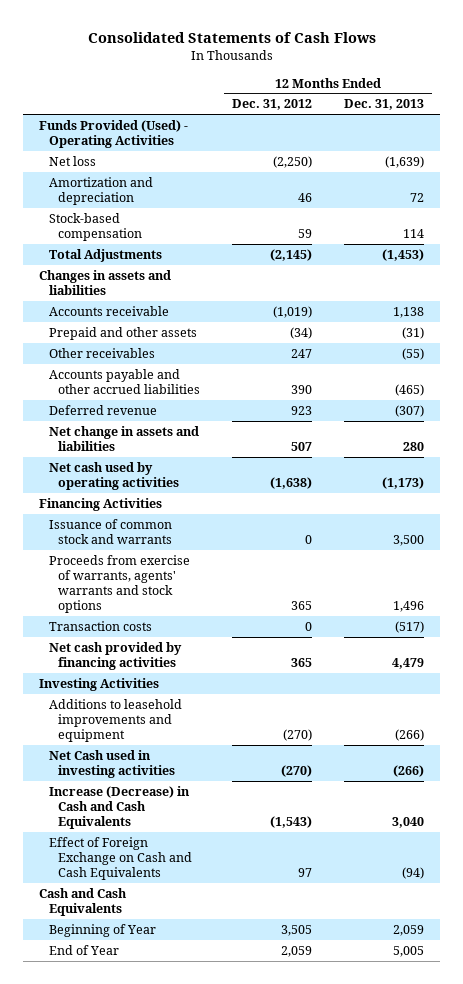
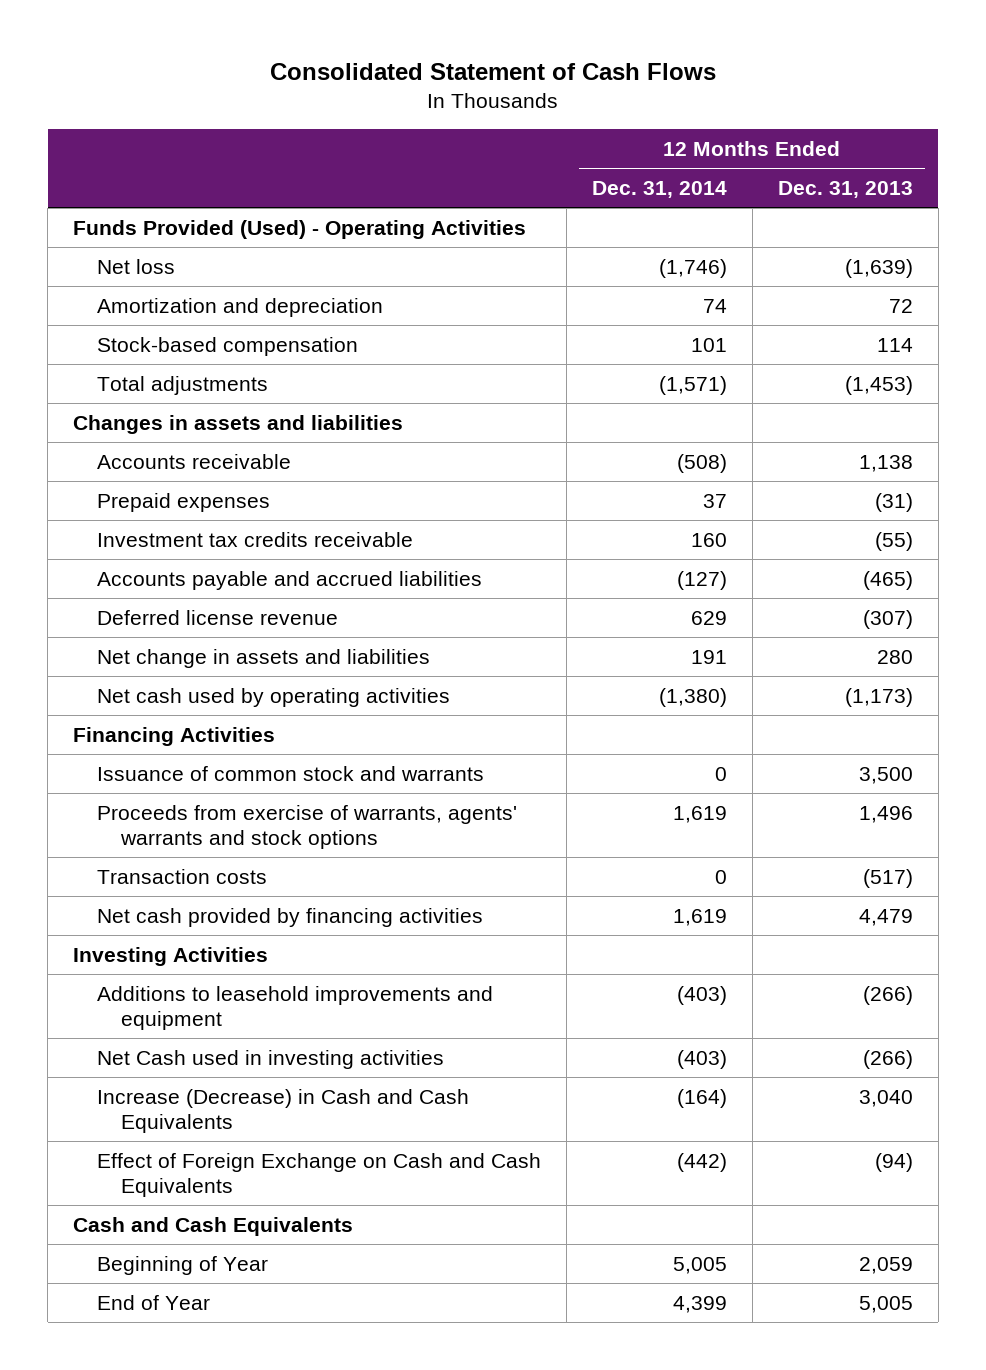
[87,31,376,43] Consolidated Statements of Cash Flows -> [269,63,716,81] Consolidated Statement of Cash Flows
[232,99,313,111] Dec. 31, 2012 -> none
none -> [591,180,727,198] Dec. 31, 2014
[48,249,162,263] Total Adjustments -> [96,375,268,395] Total adjustments
[48,327,197,341] Prepaid and other assets -> none
[48,348,155,359] Other receivables -> none
none -> [96,492,270,512] Prepaid expenses
none -> [96,531,413,547] Investment tax credits receivable
[48,369,201,395] Accounts payable and other accrued liabilities -> [96,570,482,590] Accounts payable and accrued liabilities
[48,405,157,416] Deferred revenue -> [96,609,338,625] Deferred license revenue

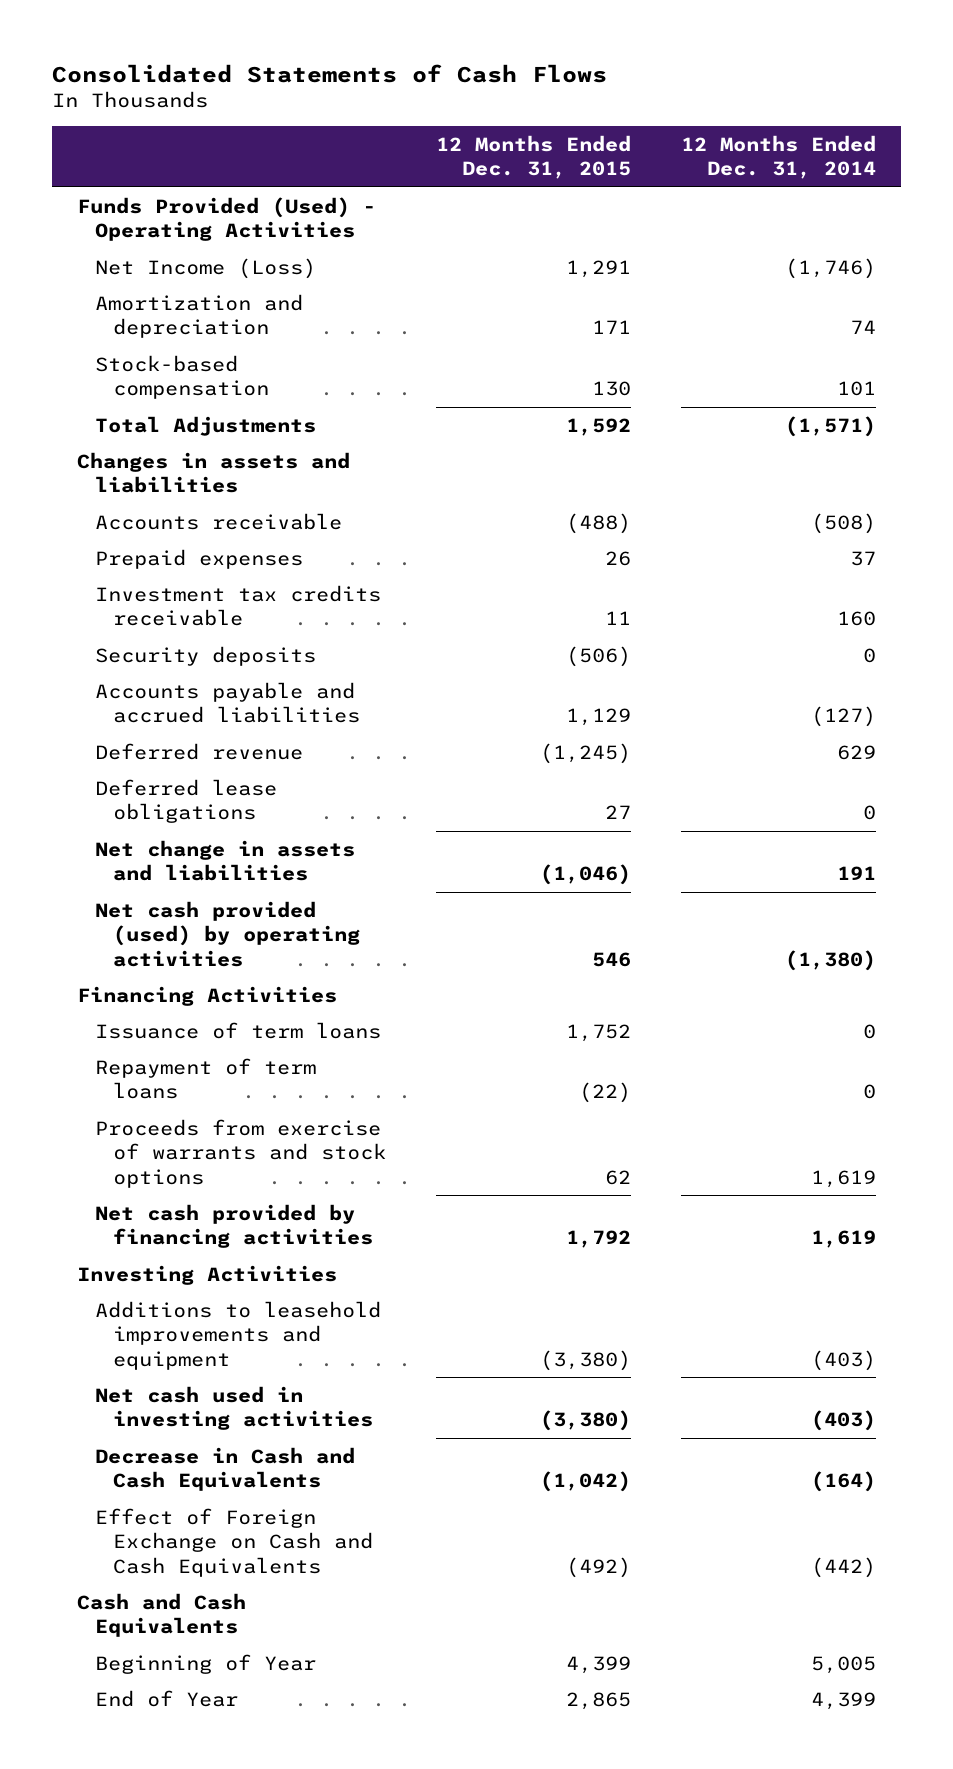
[269,63,716,81] Consolidated Statement of Cash Flows -> [52,63,608,83] Consolidated Statements of Cash Flows
[777,180,913,198] Dec. 31, 2013 -> none
none -> [436,134,632,180] 12 Months Ended Dec. 31, 2015
[96,258,175,274] Net loss -> [95,257,317,279] Net Income (Loss)
[96,375,268,395] Total adjustments -> [95,415,317,436] Total Adjustments
none -> [95,645,317,666] Security deposits
[96,609,338,625] Deferred license revenue -> [95,742,304,760] Deferred revenue
none -> [95,778,278,824] Deferred lease obligations
[96,687,450,707] Net cash used by operating activities -> [95,900,361,967] Net cash provided (used) by operating activities
[96,765,484,781] Issuance of common stock and warrants -> none
[96,868,267,884] Transaction costs -> none
none -> [95,1021,382,1039] Issuance of term loans
none -> [95,1057,317,1100] Repayment of term loans
[96,804,517,849] Proceeds from exercise of warrants, agents' warrants and stock options -> [95,1118,387,1188] Proceeds from exercise of warrants and stock options
[96,1049,444,1069] Net Cash used in investing activities -> [95,1385,374,1431] Net cash used in investing activities
[96,1088,469,1133] Increase (Decrease) in Cash and Cash Equivalents -> [95,1446,356,1492] Decrease in Cash and Cash Equivalents

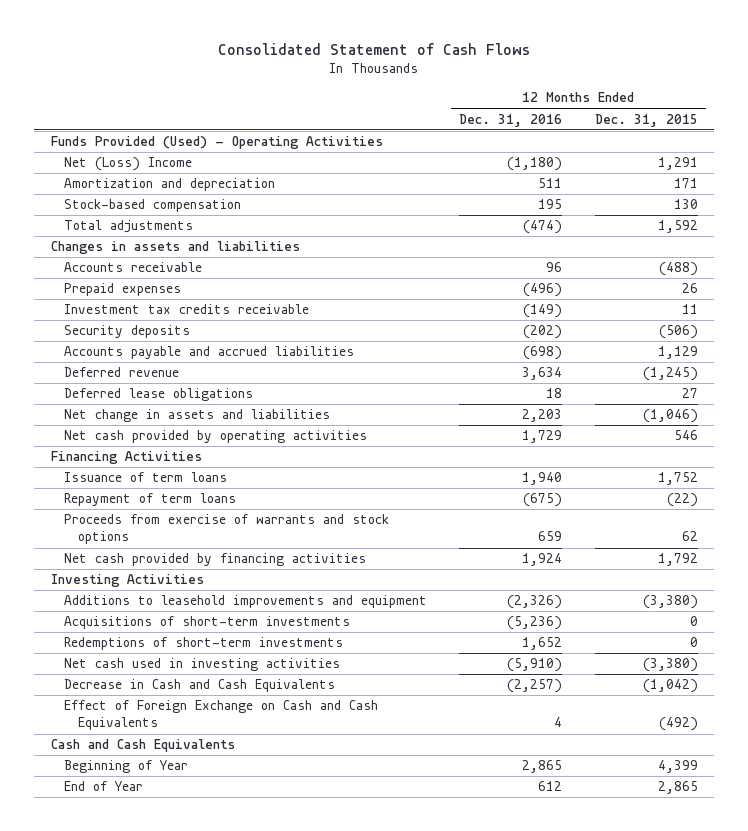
[52,63,608,83] Consolidated Statements of Cash Flows -> [218,43,531,56] Consolidated Statement of Cash Flows
[680,134,876,180] 12 Months Ended Dec. 31, 2014 -> none
none -> [459,113,563,127] Dec. 31, 2016
[95,257,317,279] Net Income (Loss) -> [64,157,193,172] Net (Loss) Income
[95,415,317,436] Total Adjustments -> [64,220,194,234] Total adjustments
[95,900,361,967] Net cash provided (used) by operating activities -> [64,430,368,444] Net cash provided by operating activities
none -> [64,616,351,630] Acquisitions of short-term investments
none -> [64,637,344,651] Redemptions of short-term investments

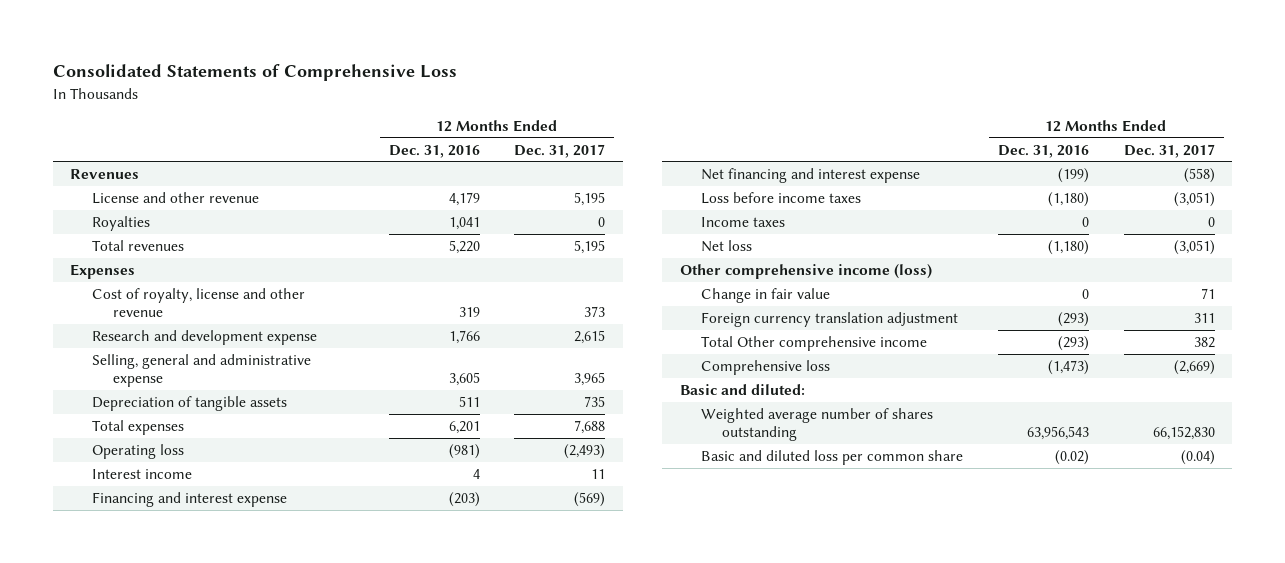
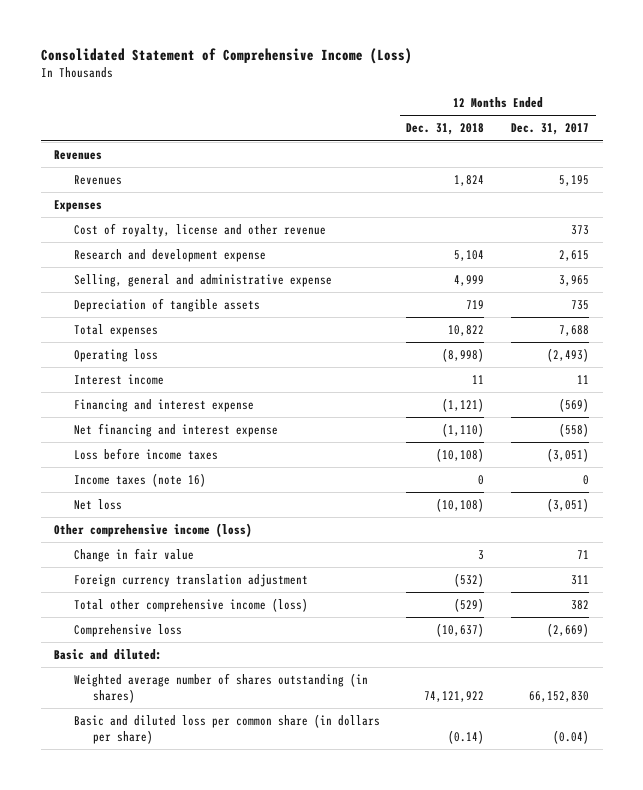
[52,64,457,82] Consolidated Statements of Comprehensive Loss -> [40,48,412,65] Consolidated Statement of Comprehensive Income (Loss)
[388,144,480,158] Dec. 31, 2016 -> none
none -> [406,123,485,136] Dec. 31, 2018
[91,191,259,204] License and other revenue -> none
[91,215,150,231] Royalties -> none
[91,239,184,251] Total revenues -> [73,175,122,186] Revenues
[700,216,785,227] Income taxes -> [73,473,206,488] Income taxes (note 16)
[700,335,927,351] Total Other comprehensive income -> [73,598,308,613] Total other comprehensive income (loss)
[700,407,933,442] Weighted average number of shares outstanding -> [73,673,368,703] Weighted average number of shares outstanding (in shares)
[700,449,963,465] Basic and diluted loss per common share -> [73,714,380,744] Basic and diluted loss per common share (in dollars per share)

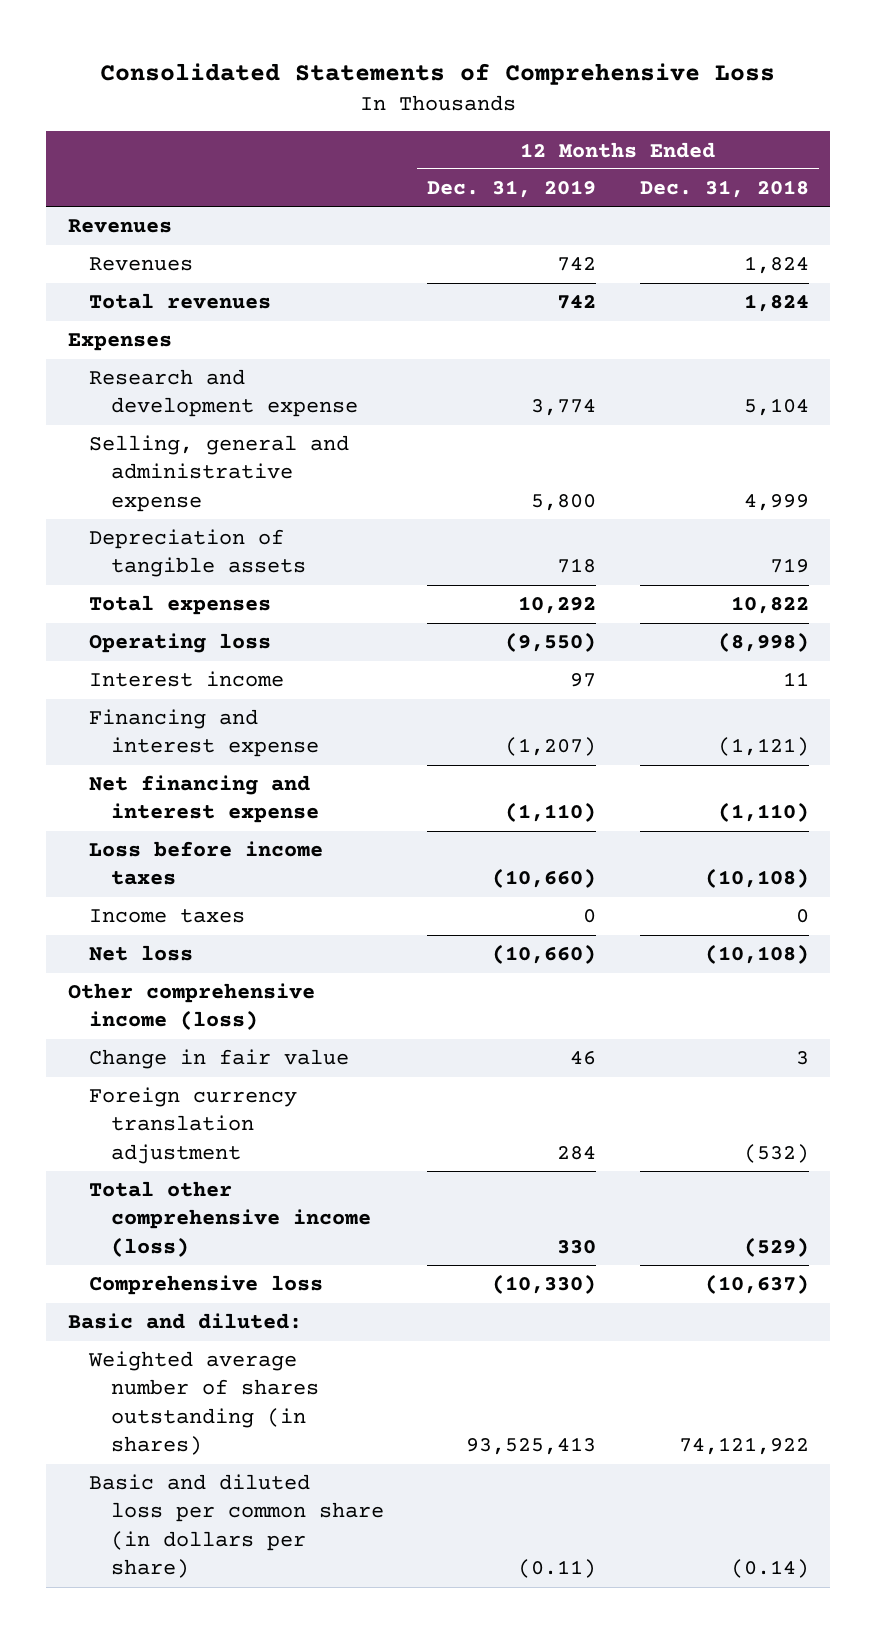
[40,48,412,65] Consolidated Statement of Comprehensive Income (Loss) -> [100,62,776,85] Consolidated Statements of Comprehensive Loss
[511,123,590,136] Dec. 31, 2017 -> none
none -> [427,180,597,199] Dec. 31, 2019
none -> [89,293,272,310] Total revenues
[73,223,326,238] Cost of royalty, license and other revenue -> none
[73,473,206,488] Income taxes (note 16) -> [89,909,246,924] Income taxes

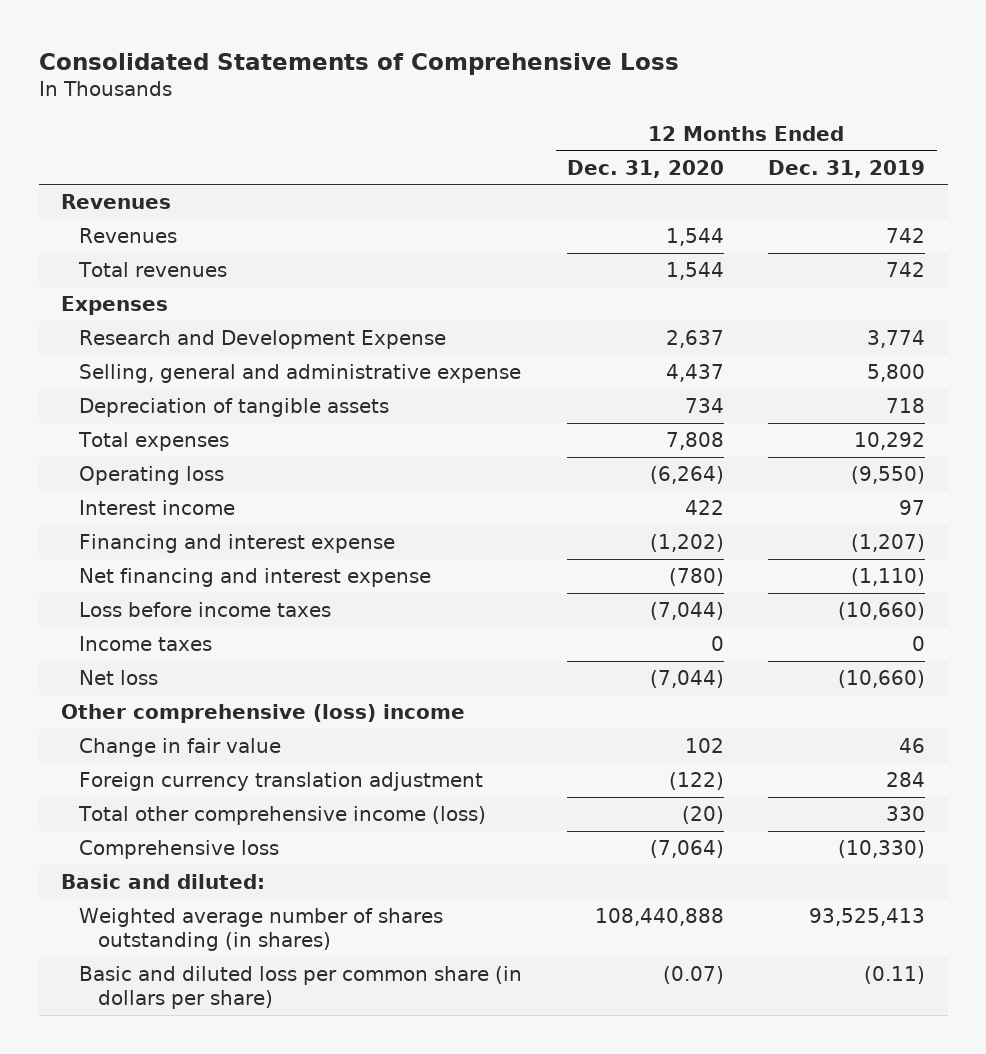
[639,180,809,199] Dec. 31, 2018 -> none
none -> [566,159,724,178] Dec. 31, 2020
[89,369,359,418] Research and development expense -> [79,330,447,350] Research and Development Expense
[67,983,315,1031] Other comprehensive income (loss) -> [60,704,465,724] Other comprehensive (loss) income

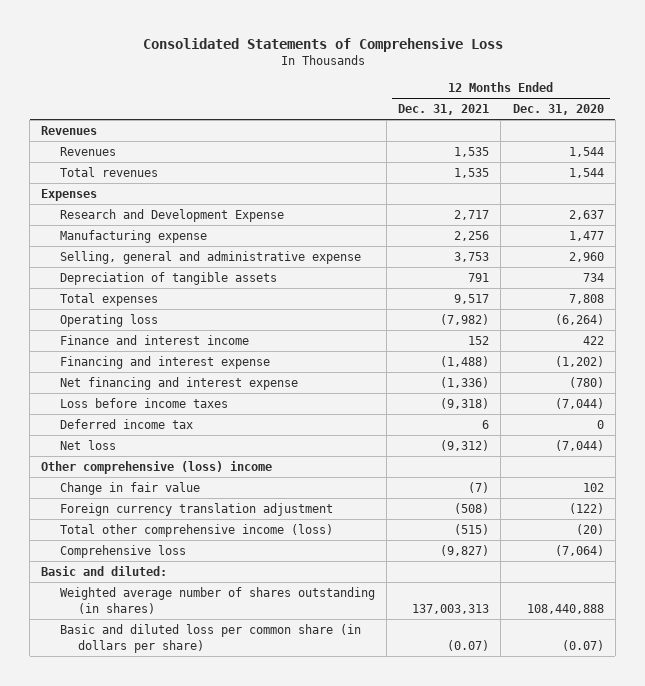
[768,159,926,178] Dec. 31, 2019 -> none
none -> [398,104,490,116] Dec. 31, 2021
none -> [59,229,207,243] Manufacturing expense
[665,364,724,383] 4,437 -> [568,251,604,262] 2,960
[79,500,236,516] Interest income -> [59,334,249,345] Finance and interest income
[79,636,213,652] Income taxes -> [59,418,193,429] Deferred income tax

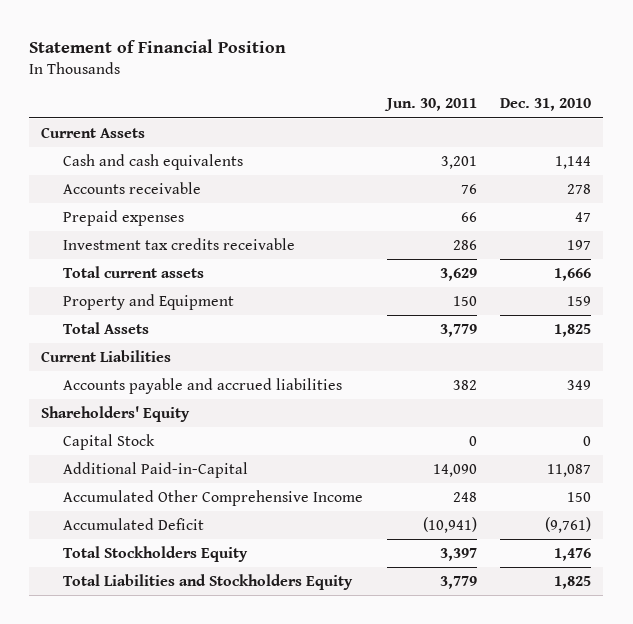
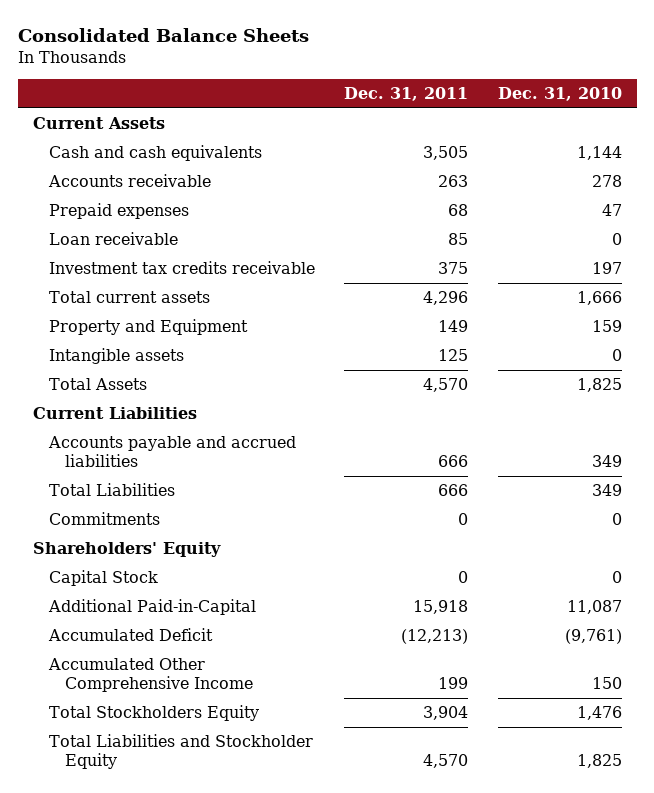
[29,39,287,54] Statement of Financial Position -> [17,28,309,43] Consolidated Balance Sheets
[383,98,477,112] Jun. 30, 2011 -> none
none -> [344,87,469,102] Dec. 31, 2011
none -> [48,232,178,246] Loan receivable
none -> [48,348,184,365] Intangible assets
none -> [48,483,175,497] Total Liabilities
none -> [48,512,160,526] Commitments
[62,489,363,506] Accumulated Other Comprehensive Income -> [47,658,253,693] Accumulated Other Comprehensive Income
[62,573,353,590] Total Liabilities and Stockholders Equity -> [48,734,313,770] Total Liabilities and Stockholder Equity

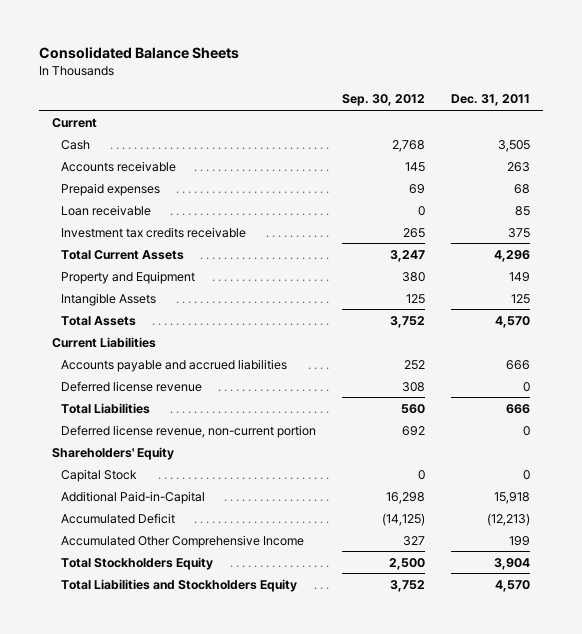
[497,87,622,102] Dec. 31, 2010 -> none
none -> [342,94,426,107] Sep. 30, 2012
[32,117,165,130] Current Assets -> [51,117,97,128] Current
[48,145,262,162] Cash and cash equivalents -> [61,139,91,150] Cash
[48,291,210,304] Total current assets -> [61,249,185,260] Total Current Assets
[48,348,184,365] Intangible assets -> [61,292,157,306] Intangible Assets
none -> [61,380,203,392] Deferred license revenue
[48,512,160,526] Commitments -> none
none -> [61,424,317,438] Deferred license revenue, non-current portion
[48,734,313,770] Total Liabilities and Stockholder Equity -> [61,578,298,592] Total Liabilities and Stockholders Equity

